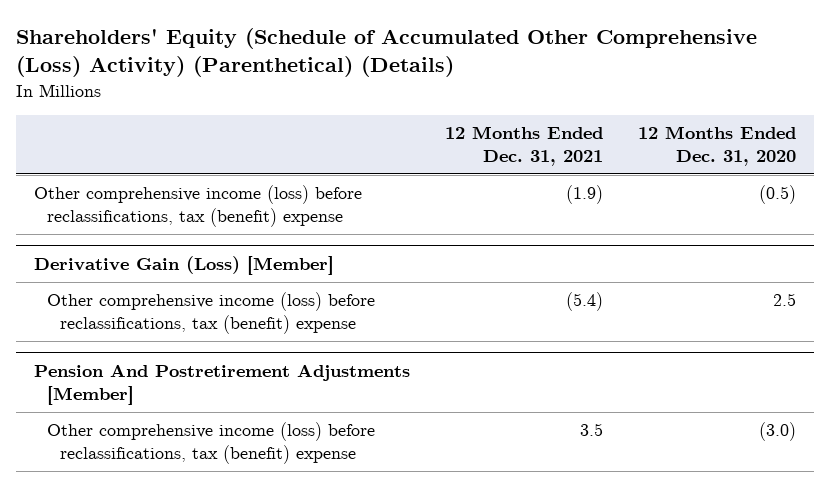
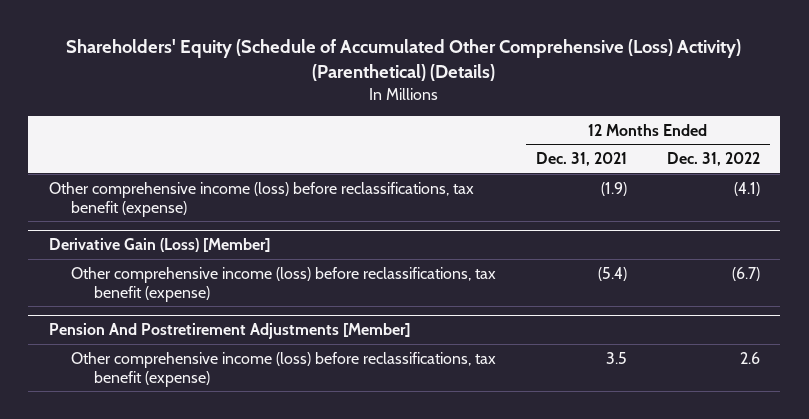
[638,126,797,166] 12 Months Ended Dec. 31, 2020 -> none
none -> [667,152,761,167] Dec. 31, 2022
[33,185,362,228] Other comprehensive income (loss) before reclassifications, tax (benefit) expense -> [48,181,474,217] Other comprehensive income (loss) before reclassifications, tax benefit (expense)
[46,292,375,335] Other comprehensive income (loss) before reclassifications, tax (benefit) expense -> [71,266,497,302] Other comprehensive income (loss) before reclassifications, tax benefit (expense)
[46,422,375,465] Other comprehensive income (loss) before reclassifications, tax (benefit) expense -> [71,351,497,387] Other comprehensive income (loss) before reclassifications, tax benefit (expense)

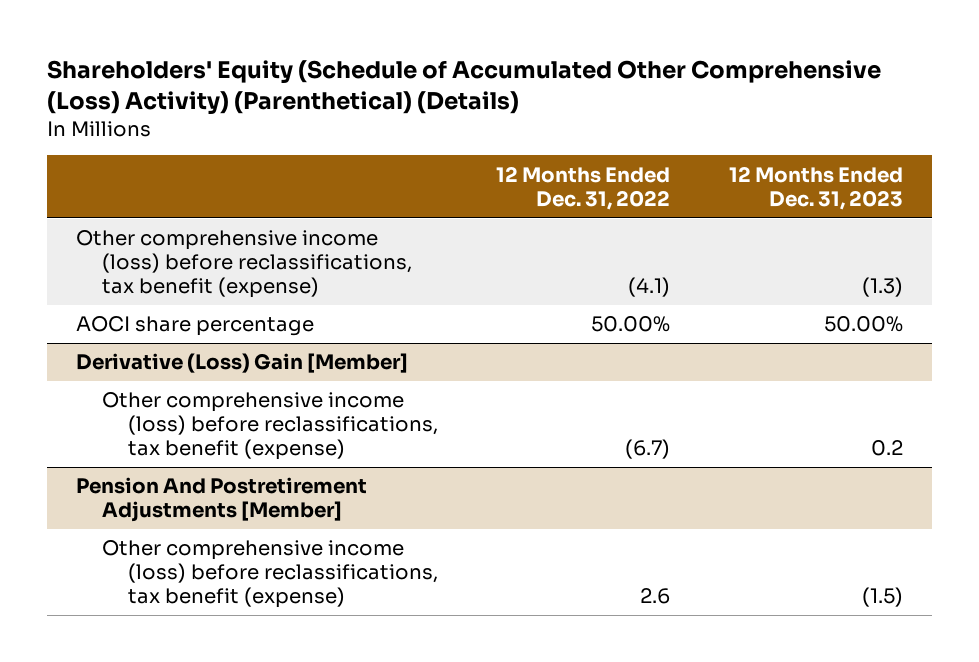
[536,152,628,167] Dec. 31, 2021 -> none
none -> [728,165,903,210] 12 Months Ended Dec. 31, 2023
none -> [76,316,315,337] AOCI share percentage
[48,238,270,253] Derivative Gain (Loss) [Member] -> [76,353,409,374] Derivative (Loss) Gain [Member]

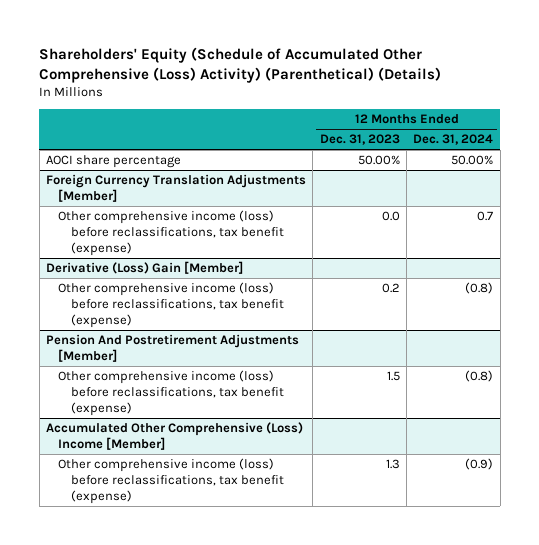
[496,165,671,210] 12 Months Ended Dec. 31, 2022 -> none
none -> [413,134,494,146] Dec. 31, 2024
[76,230,413,299] Other comprehensive income (loss) before reclassifications, tax benefit (expense) -> none
none -> [45,174,306,202] Foreign Currency Translation Adjustments [Member]
none -> [58,210,284,256] Other comprehensive income (loss) before reclassifications, tax benefit (expense)
[861,587,903,608] (1.5) -> [386,371,400,382] 1.5
none -> [45,422,303,450] Accumulated Other Comprehensive (Loss) Income [Member]
none -> [58,458,284,504] Other comprehensive income (loss) before reclassifications, tax benefit (expense)

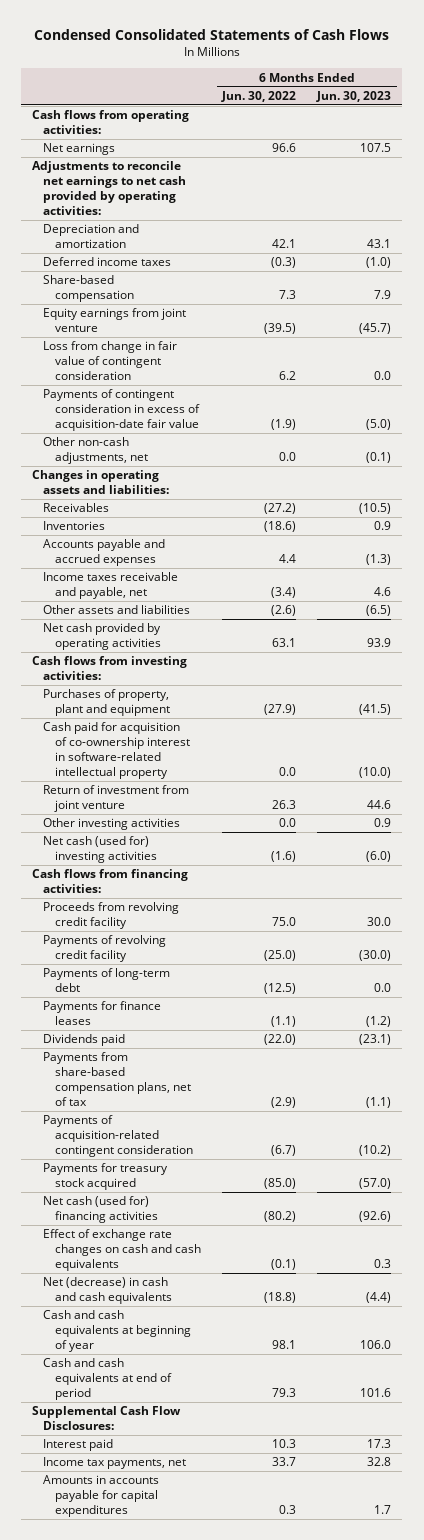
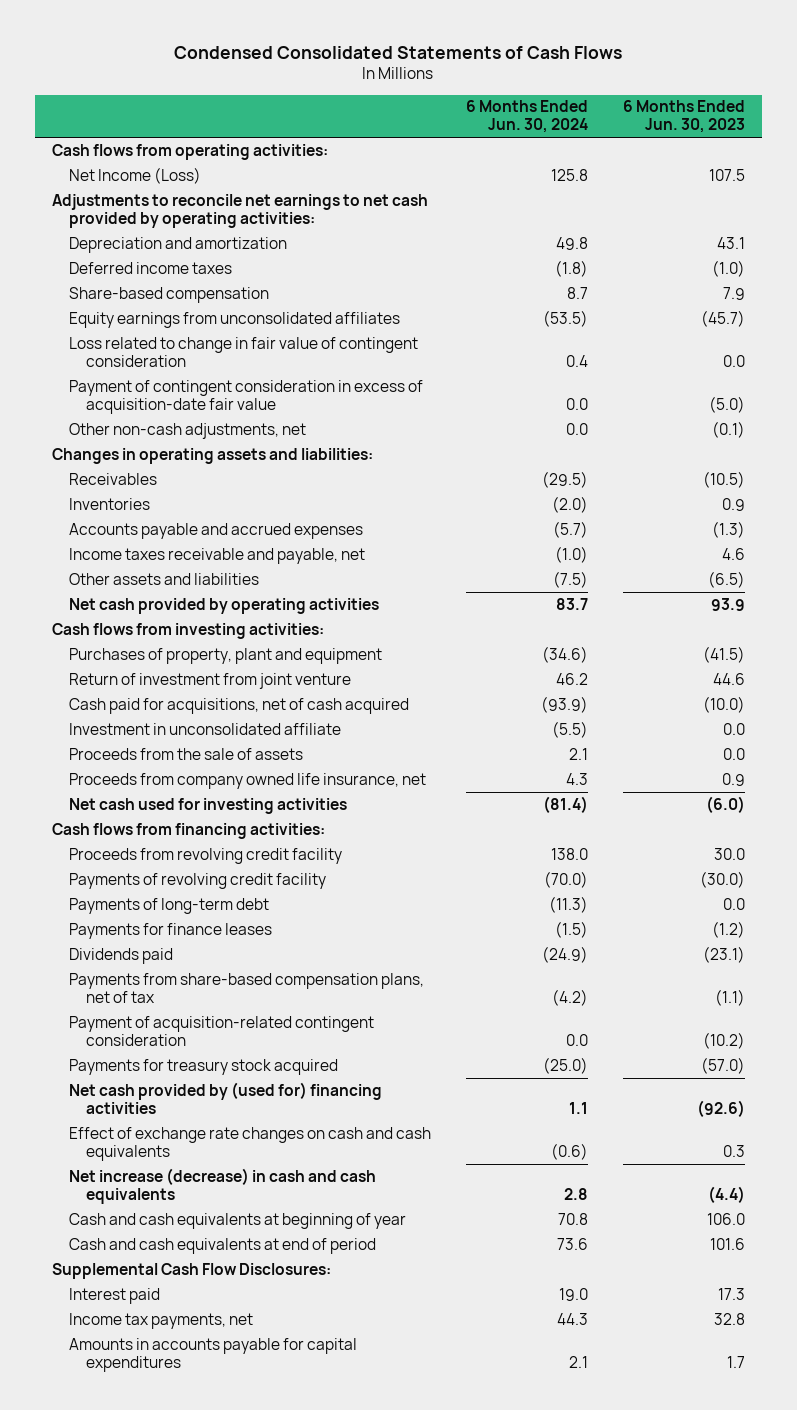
[220,90,296,102] Jun. 30, 2022 -> none
none -> [465,100,588,134] 6 Months Ended Jun. 30, 2024
[43,143,116,156] Net earnings -> [69,166,202,184] Net Income (Loss)
[43,308,187,333] Equity earnings from joint venture -> [69,311,401,328] Equity earnings from unconsolidated affiliates
[43,341,178,381] Loss from change in fair value of contingent consideration -> [69,336,419,367] Loss related to change in fair value of contingent consideration
[43,389,200,432] Payments of contingent consideration in excess of acquisition-date fair value -> [69,379,424,414] Payment of contingent consideration in excess of acquisition-date fair value
[43,722,190,780] Cash paid for acquisition of co-ownership interest in software-related intellectual property -> none
[43,818,181,831] Other investing activities -> none
none -> [69,697,410,714] Cash paid for acquisitions, net of cash acquired
none -> [69,722,342,735] Investment in unconsolidated affiliate
none -> [69,747,304,760] Proceeds from the sale of assets
none -> [69,772,427,789] Proceeds from company owned life insurance, net
[43,836,157,864] Net cash (used for) investing activities -> [69,797,348,814] Net cash used for investing activities
[43,1115,193,1158] Payments of acquisition-related contingent consideration -> [69,1015,375,1046] Payment of acquisition-related contingent consideration
[43,1196,158,1224] Net cash (used for) financing activities -> [69,1081,383,1114] Net cash provided by (used for) financing activities
[43,1277,172,1305] Net (decrease) in cash and cash equivalents -> [69,1167,377,1204] Net increase (decrease) in cash and cash equivalents

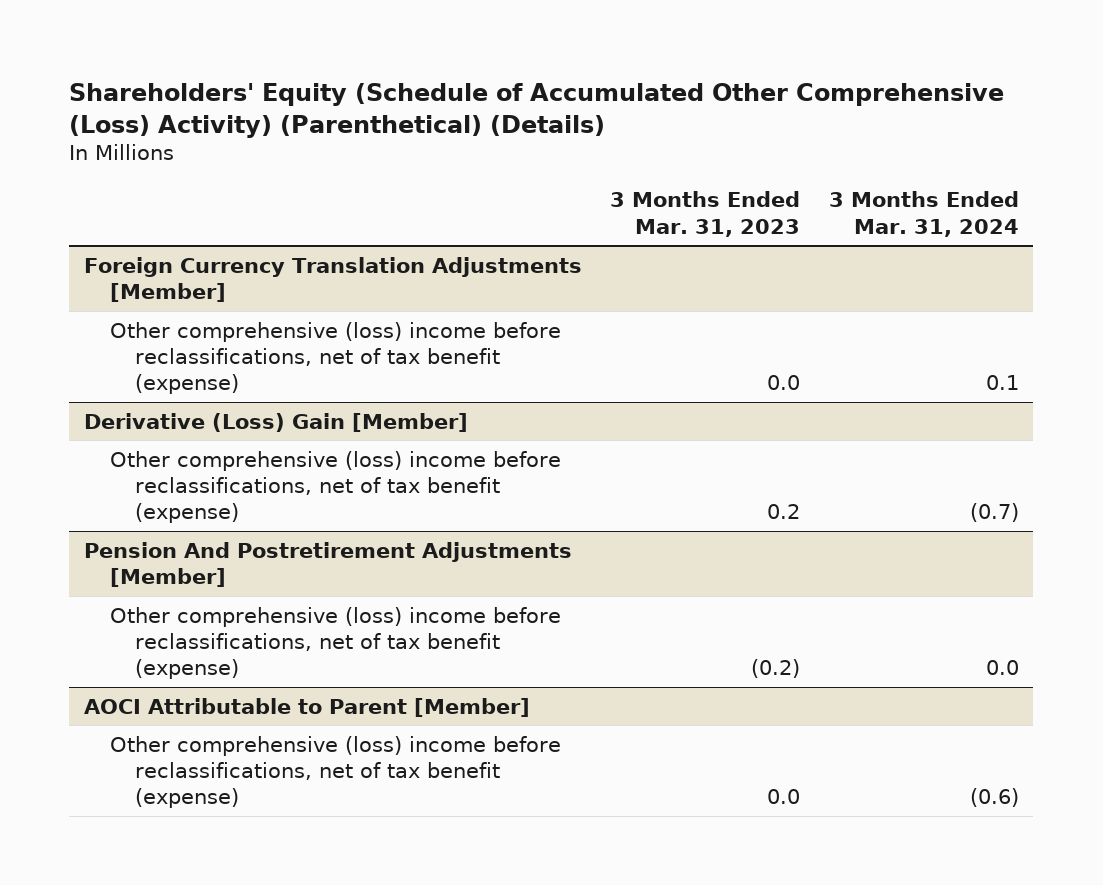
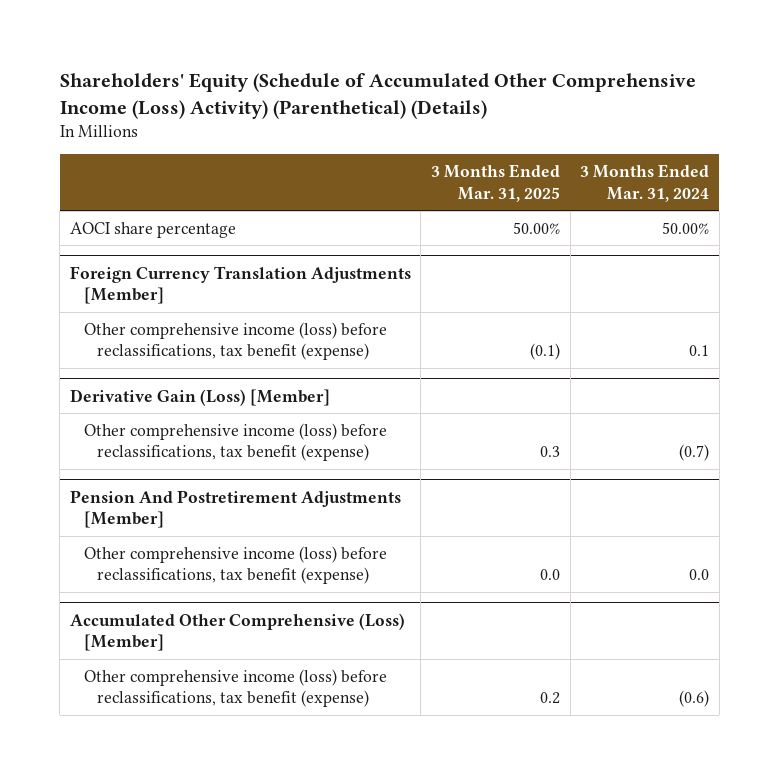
[69,83,1005,138] Shareholders' Equity (Schedule of Accumulated Other Comprehensive (Loss) Activity) (Parenthetical) (Details) -> [59,72,696,119] Shareholders' Equity (Schedule of Accumulated Other Comprehensive Income (Loss) Activity) (Parenthetical) (Details)
[610,191,801,237] 3 Months Ended Mar. 31, 2023 -> none
none -> [431,164,561,202] 3 Months Ended Mar. 31, 2025
none -> [69,221,236,238] AOCI share percentage
[109,321,561,395] Other comprehensive (loss) income before reclassifications, net of tax benefit (expense) -> [83,321,387,361] Other comprehensive income (loss) before reclassifications, tax benefit (expense)
[83,412,468,432] Derivative (Loss) Gain [Member] -> [69,388,330,406] Derivative Gain (Loss) [Member]
[109,450,561,524] Other comprehensive (loss) income before reclassifications, net of tax benefit (expense) -> [83,422,387,462] Other comprehensive income (loss) before reclassifications, tax benefit (expense)
[109,606,561,680] Other comprehensive (loss) income before reclassifications, net of tax benefit (expense) -> [83,545,387,585] Other comprehensive income (loss) before reclassifications, tax benefit (expense)
[83,697,530,717] AOCI Attributable to Parent [Member] -> [69,612,405,652] Accumulated Other Comprehensive (Loss) [Member]
[109,735,561,809] Other comprehensive (loss) income before reclassifications, net of tax benefit (expense) -> [83,668,387,708] Other comprehensive income (loss) before reclassifications, tax benefit (expense)

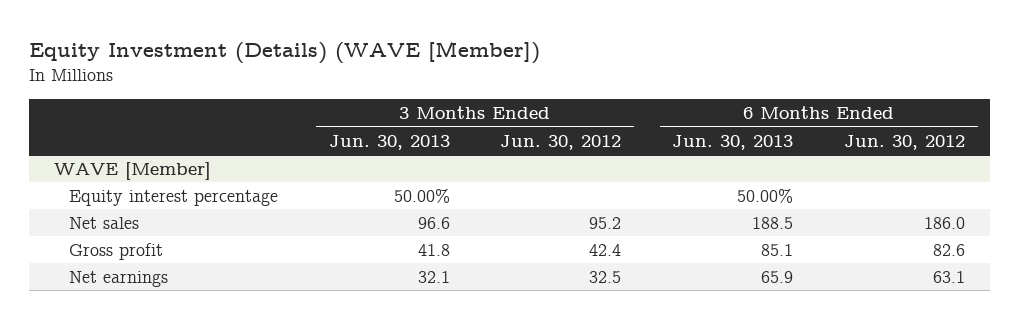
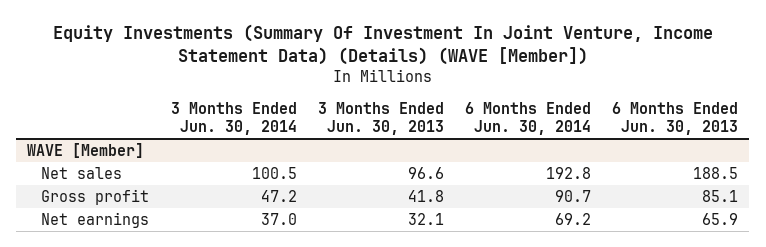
[28,41,540,65] Equity Investment (Details) (WAVE [Member]) -> [52,24,713,66] Equity Investments (Summary Of Investment In Joint Venture, Income Statement Data) (Details) (WAVE [Member])
[500,134,622,150] Jun. 30, 2012 -> none
[844,134,966,150] Jun. 30, 2012 -> none
none -> [170,102,297,136] 3 Months Ended Jun. 30, 2014
none -> [465,102,592,136] 6 Months Ended Jun. 30, 2014
[68,189,278,206] Equity interest percentage -> none

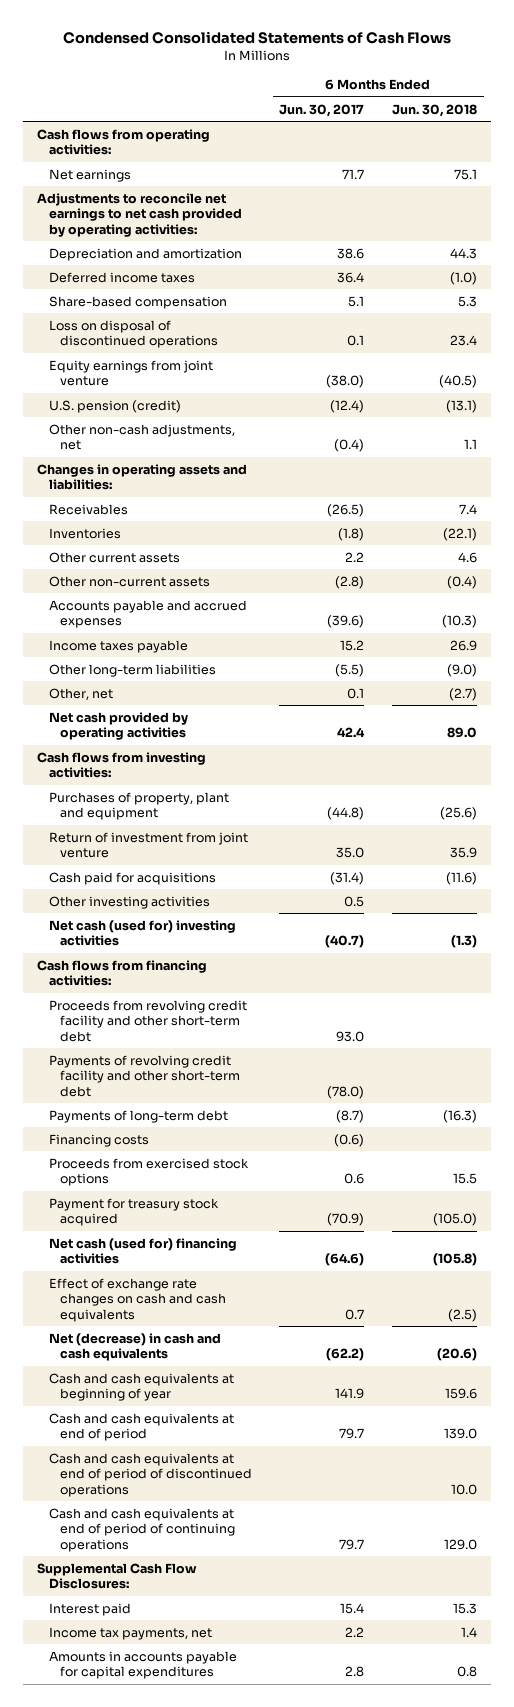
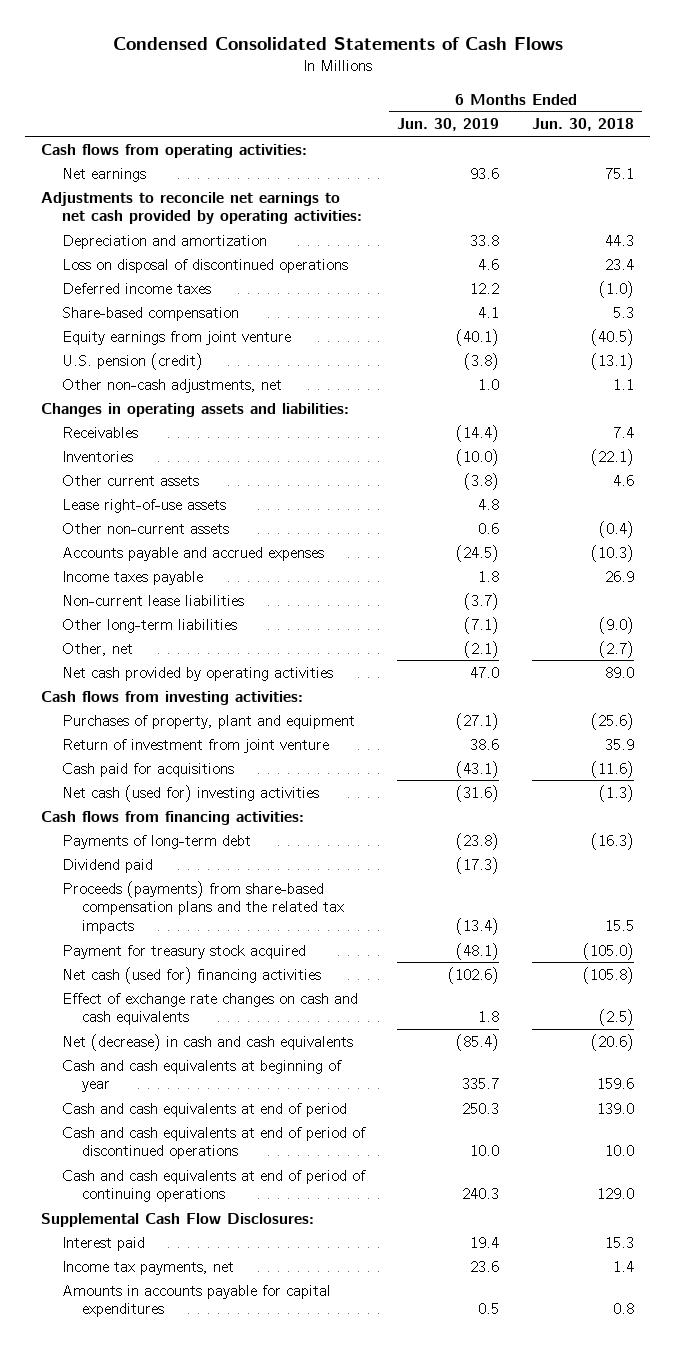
[279,103,365,117] Jun. 30, 2017 -> none
none -> [397,118,500,132] Jun. 30, 2019
[48,319,218,349] Loss on disposal of discontinued operations -> [61,258,348,273] Loss on disposal of discontinued operations
none -> [61,498,226,513] Lease right-of-use assets
none -> [61,594,244,606] Non-current lease liabilities
[48,895,210,909] Other investing activities -> none
[48,999,247,1042] Proceeds from revolving credit facility and other short-term debt -> none
[48,1054,240,1097] Payments of revolving credit facility and other short-term debt -> none
[48,1133,149,1147] Financing costs -> none
none -> [61,858,153,873] Dividend paid
[48,1157,249,1187] Proceeds from exercised stock options -> [61,880,344,934] Proceeds (payments) from share-based compensation plans and the related tax impacts

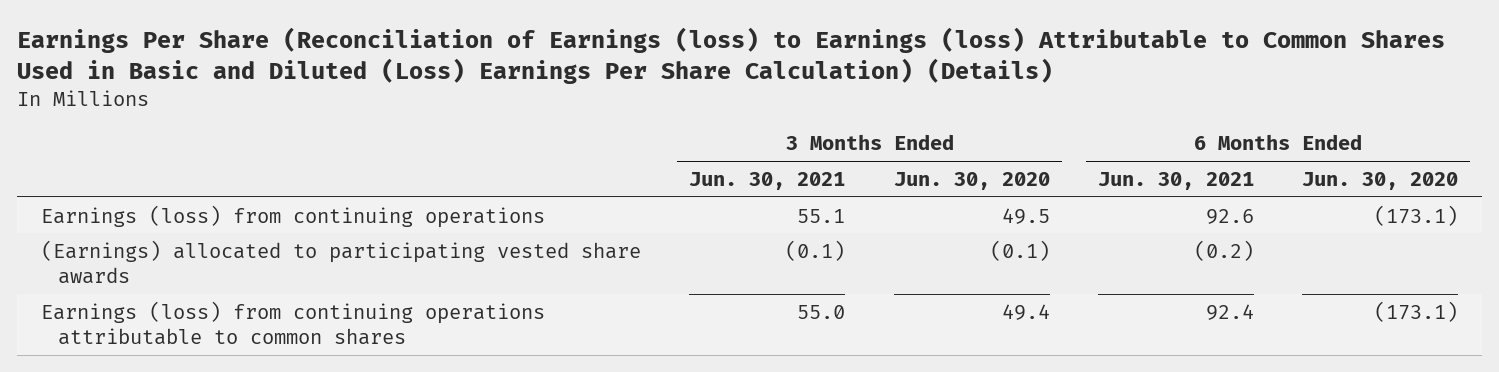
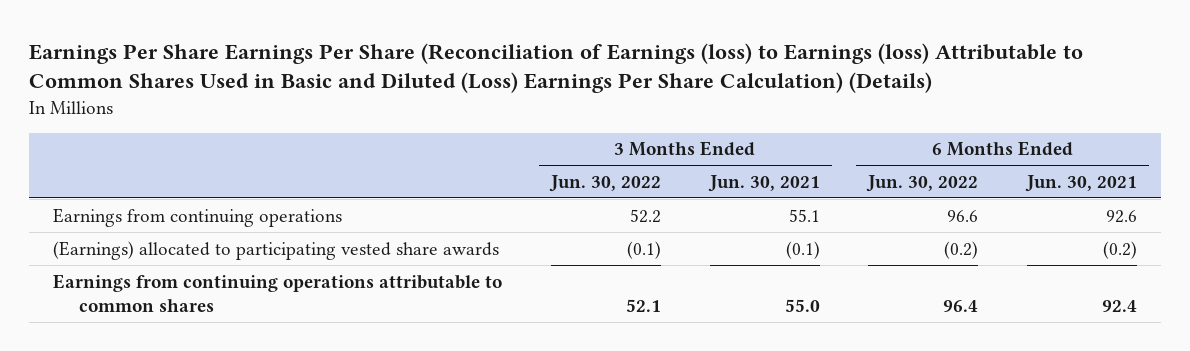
[17,26,1446,84] Earnings Per Share (Reconciliation of Earnings (loss) to Earnings (loss) Attributable to Common Shares Used in Basic and Diluted (Loss) Earnings Per Share Calculation) (Details) -> [29,42,1084,93] Earnings Per Share Earnings Per Share (Reconciliation of Earnings (loss) to Earnings (loss) Attributable to Common Shares Used in Basic and Diluted (Loss) Earnings Per Share Calculation) (Details)
[893,171,1050,190] Jun. 30, 2020 -> none
[1302,171,1459,190] Jun. 30, 2020 -> none
none -> [549,174,662,192] Jun. 30, 2022
none -> [866,174,979,192] Jun. 30, 2022
[41,204,546,228] Earnings (loss) from continuing operations -> [53,207,343,227] Earnings from continuing operations
[41,300,546,346] Earnings (loss) from continuing operations attributable to common shares -> [53,273,503,313] Earnings from continuing operations attributable to common shares

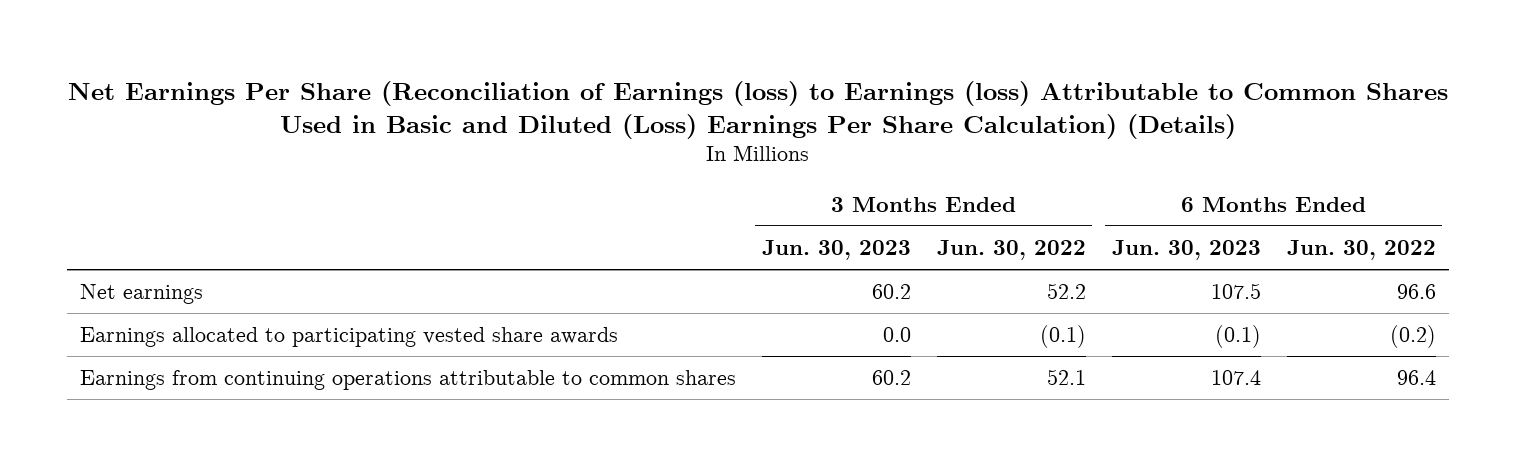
[29,42,1084,93] Earnings Per Share Earnings Per Share (Reconciliation of Earnings (loss) to Earnings (loss) Attributable to Common Shares Used in Basic and Diluted (Loss) Earnings Per Share Calculation) (Details) -> [67,80,1448,139] Net Earnings Per Share (Reconciliation of Earnings (loss) to Earnings (loss) Attributable to Common Shares Used in Basic and Diluted (Loss) Earnings Per Share Calculation) (Details)
[707,174,820,192] Jun. 30, 2021 -> none
[1025,174,1138,192] Jun. 30, 2021 -> none
none -> [761,239,911,260] Jun. 30, 2023
none -> [1111,239,1261,260] Jun. 30, 2023
[53,207,343,227] Earnings from continuing operations -> [79,283,203,304] Net earnings
[53,240,500,260] (Earnings) allocated to participating vested share awards -> [79,326,618,347] Earnings allocated to participating vested share awards

